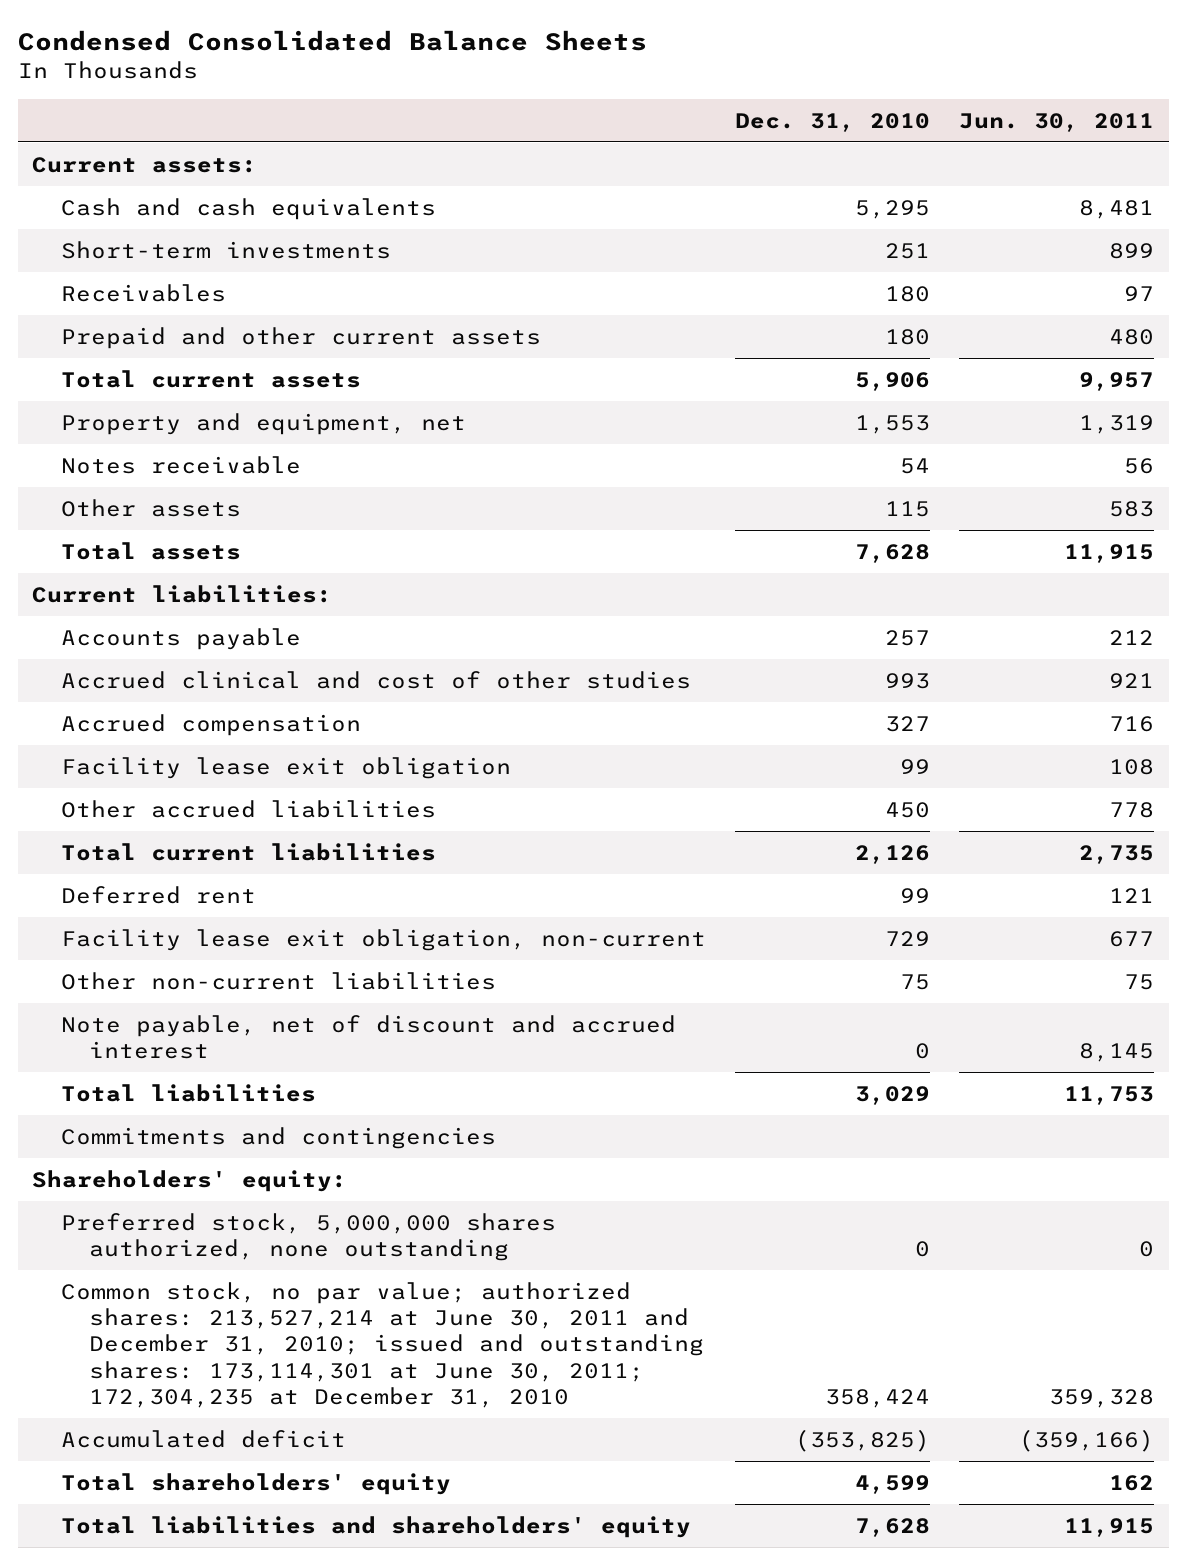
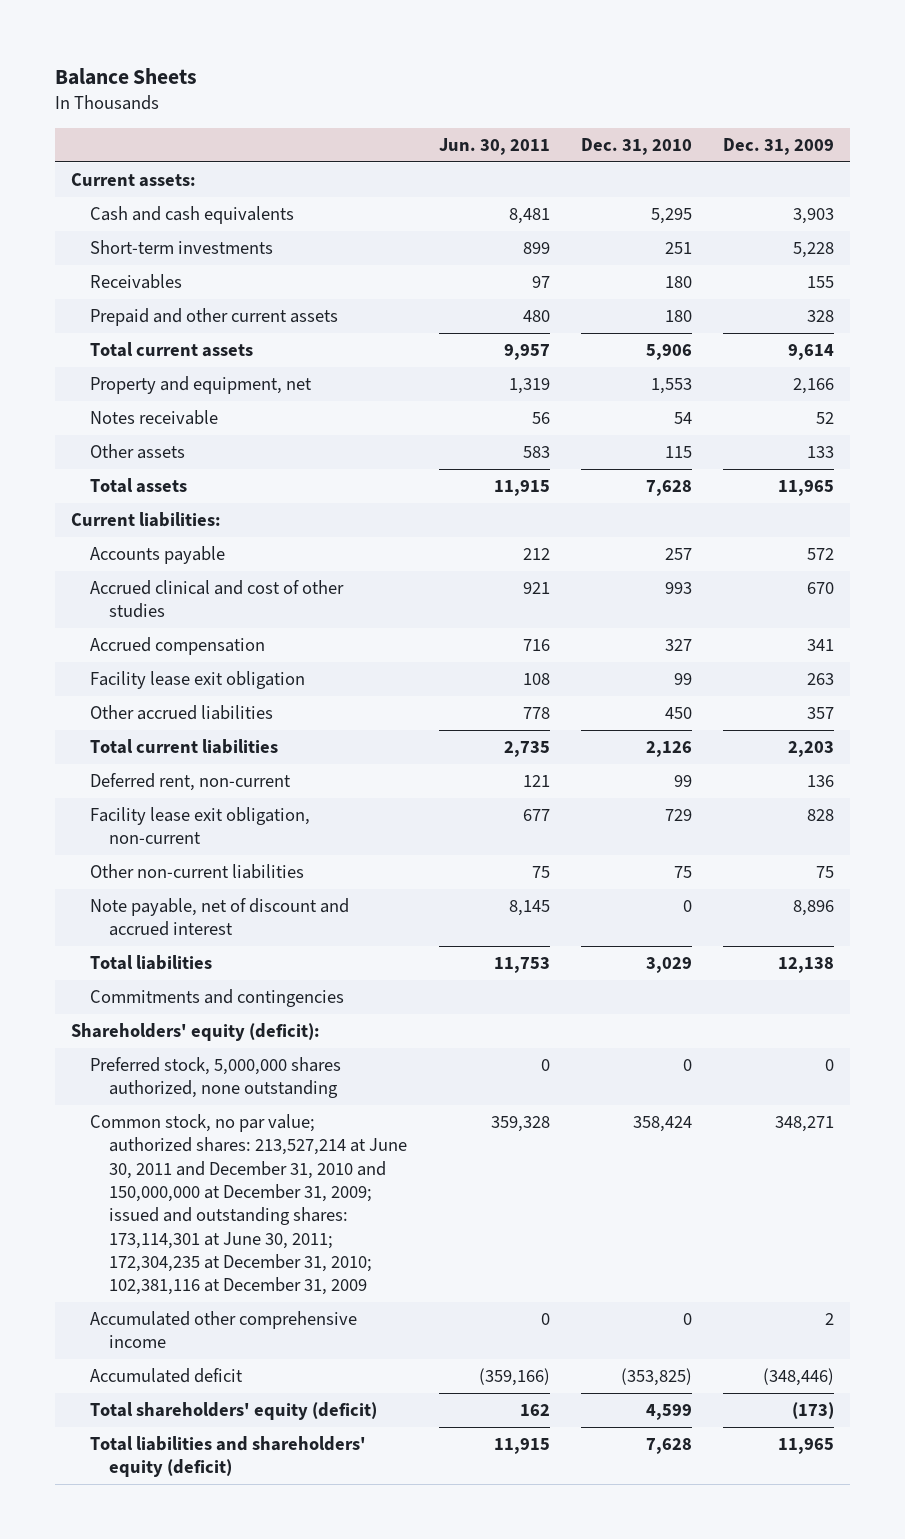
[17,30,647,52] Condensed Consolidated Balance Sheets -> [54,67,197,85] Balance Sheets
none -> [723,138,835,156] Dec. 31, 2009
[60,885,256,904] Deferred rent -> [89,773,291,792] Deferred rent, non-current
[32,1169,348,1192] Shareholders' equity: -> [70,1023,320,1042] Shareholders' equity (deficit):
[60,1281,705,1409] Common stock, no par value; authorized shares: 213,527,214 at June 30, 2011 and December 31, 2010; issued and outstanding shares: 173,114,301 at June 30, 2011; 172,304,235 at December 31, 2010 -> [89,1114,408,1296] Common stock, no par value; authorized shares: 213,527,214 at June 30, 2011 and December 31, 2010 and 150,000,000 at December 31, 2009; issued and outstanding shares: 173,114,301 at June 30, 2011; 172,304,235 at December 31, 2010; 102,381,116 at December 31, 2009
none -> [89,1311,357,1349] Accumulated other comprehensive income
[60,1472,451,1495] Total shareholders' equity -> [89,1402,377,1421] Total shareholders' equity (deficit)
[60,1515,691,1538] Total liabilities and shareholders' equity -> [89,1436,366,1478] Total liabilities and shareholders' equity (deficit)

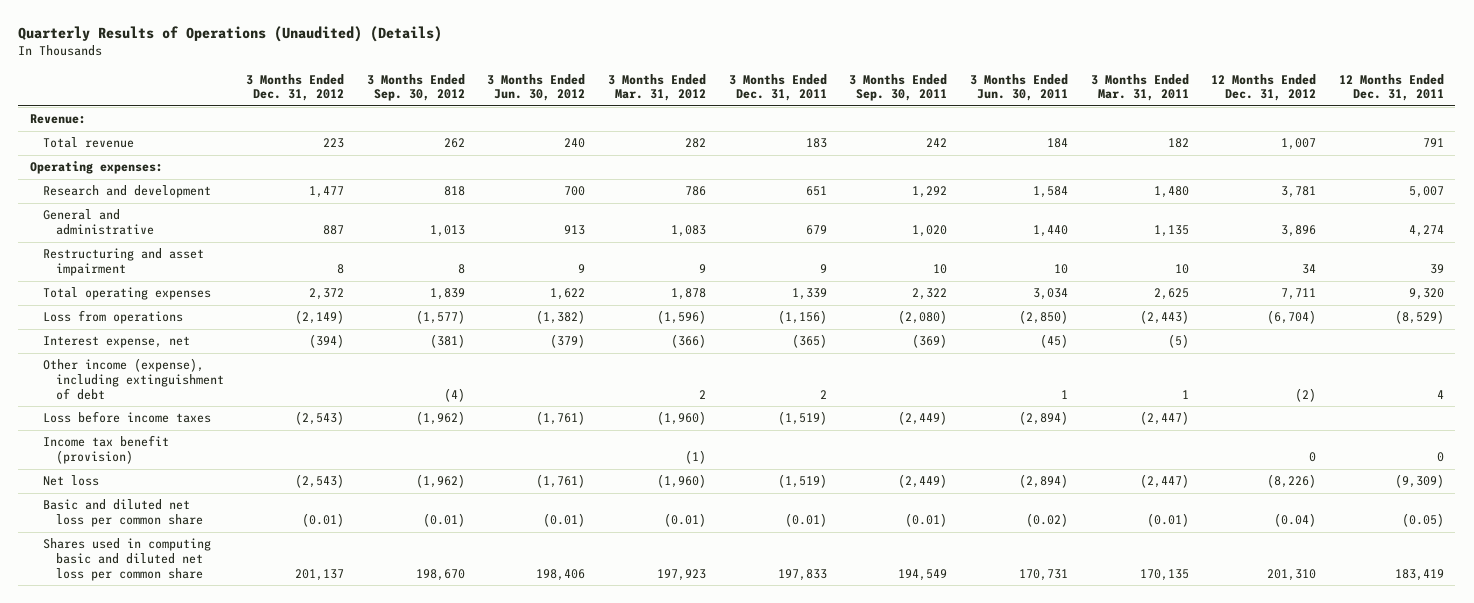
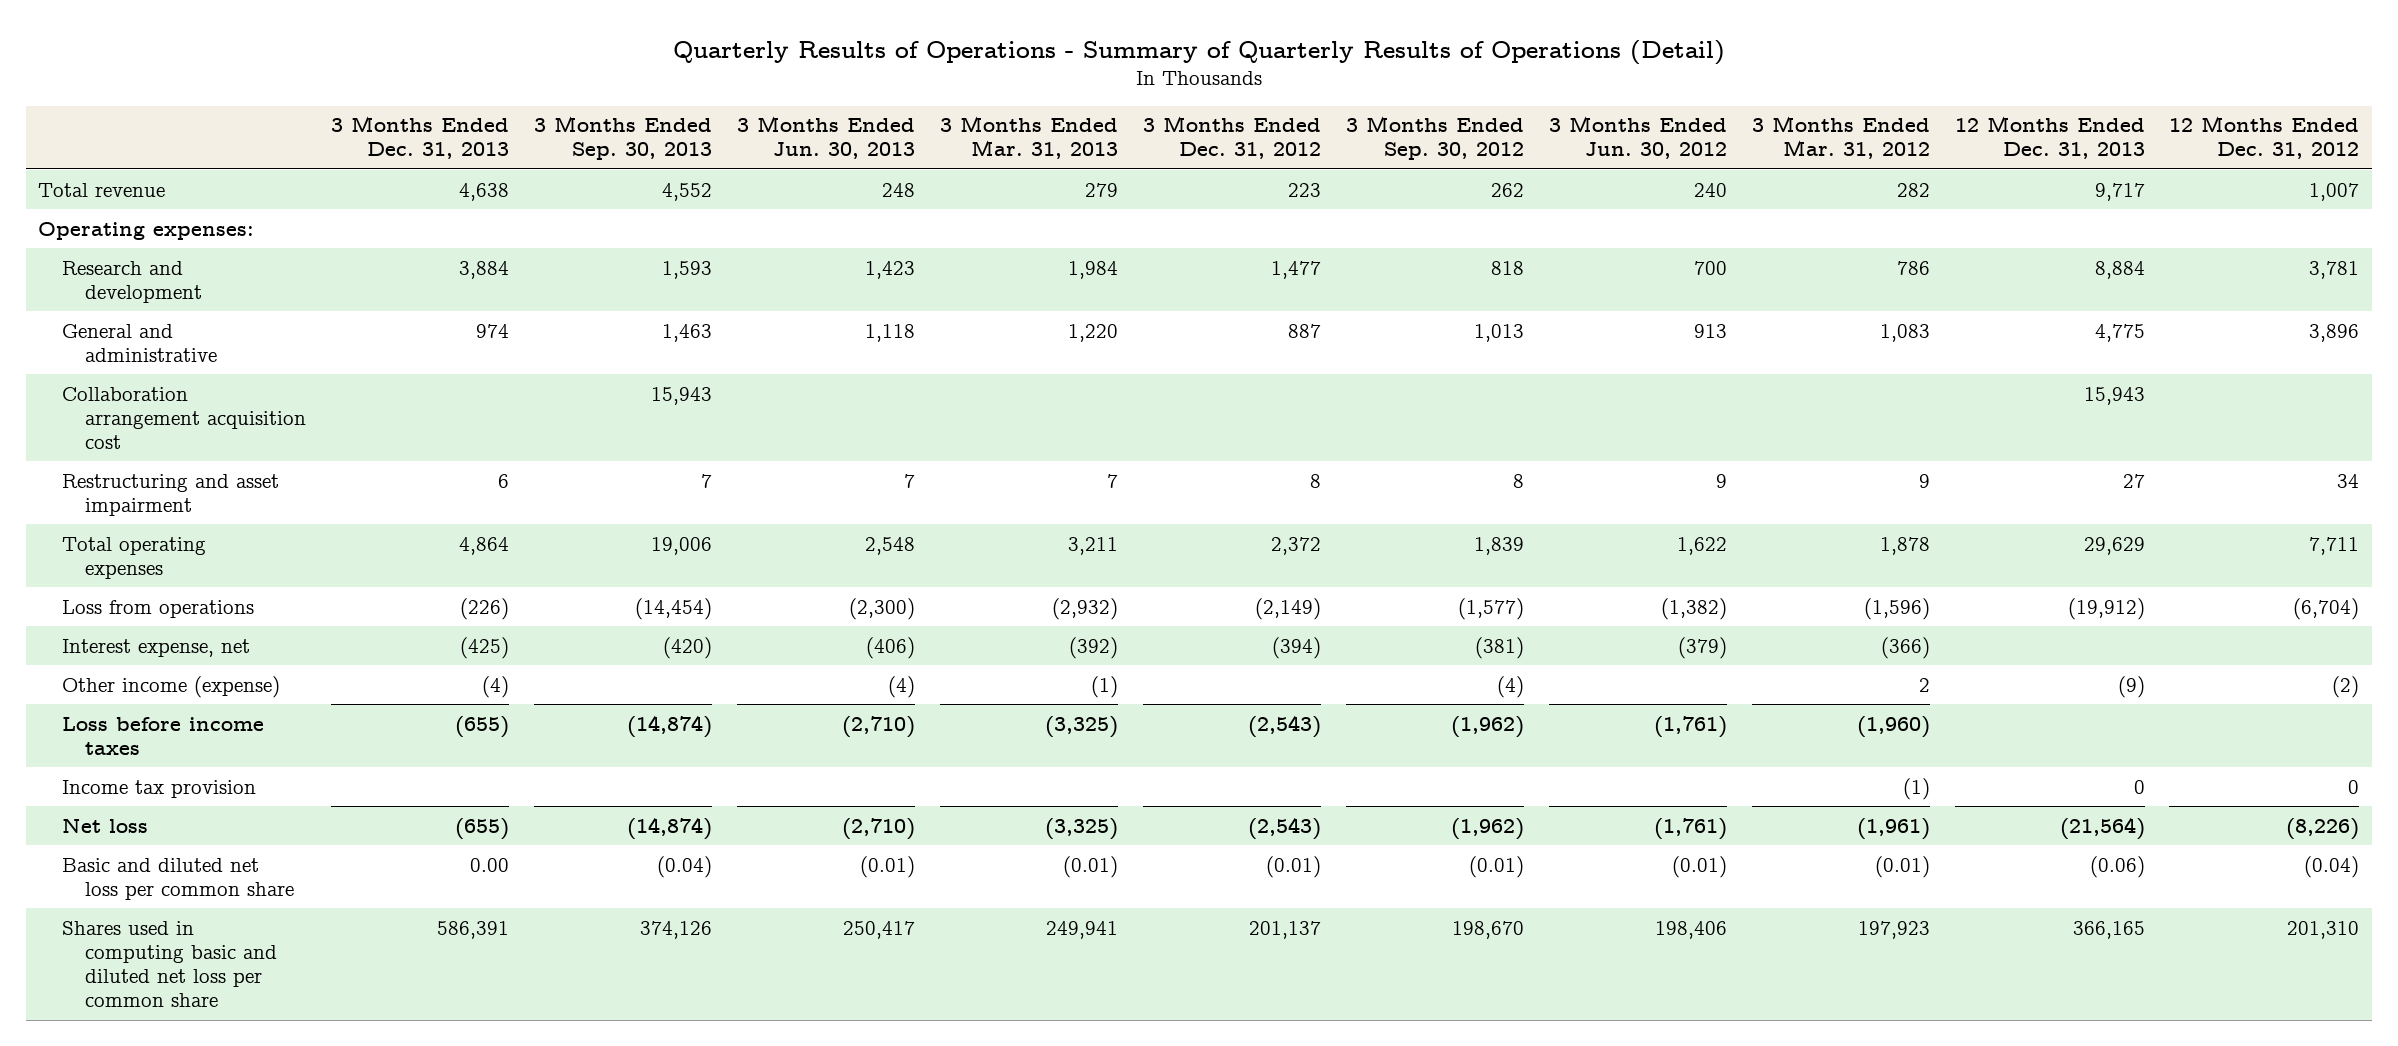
[18,25,443,42] Quarterly Results of Operations (Unaudited) (Details) -> [672,39,1725,65] Quarterly Results of Operations - Summary of Quarterly Results of Operations (Detail)
[728,73,827,102] 3 Months Ended Dec. 31, 2011 -> none
[849,73,948,102] 3 Months Ended Sep. 30, 2011 -> none
[969,73,1068,102] 3 Months Ended Jun. 30, 2011 -> none
[1090,73,1189,102] 3 Months Ended Mar. 31, 2011 -> none
[1338,73,1444,102] 12 Months Ended Dec. 31, 2011 -> none
none -> [331,116,510,160] 3 Months Ended Dec. 31, 2013
none -> [534,116,713,161] 3 Months Ended Sep. 30, 2013
none -> [736,116,915,160] 3 Months Ended Jun. 30, 2013
none -> [939,116,1118,160] 3 Months Ended Mar. 31, 2013
none -> [1954,116,2145,160] 12 Months Ended Dec. 31, 2013
[29,114,86,125] Revenue: -> none
none -> [61,386,307,449] Collaboration arrangement acquisition cost
[42,358,224,400] Other income (expense), including extinguishment of debt -> [61,675,280,698] Other income (expense)
[42,435,169,465] Income tax benefit (provision) -> [61,779,256,798] Income tax provision
[657,474,707,489] (1,960) -> [1856,817,1930,840] (1,961)

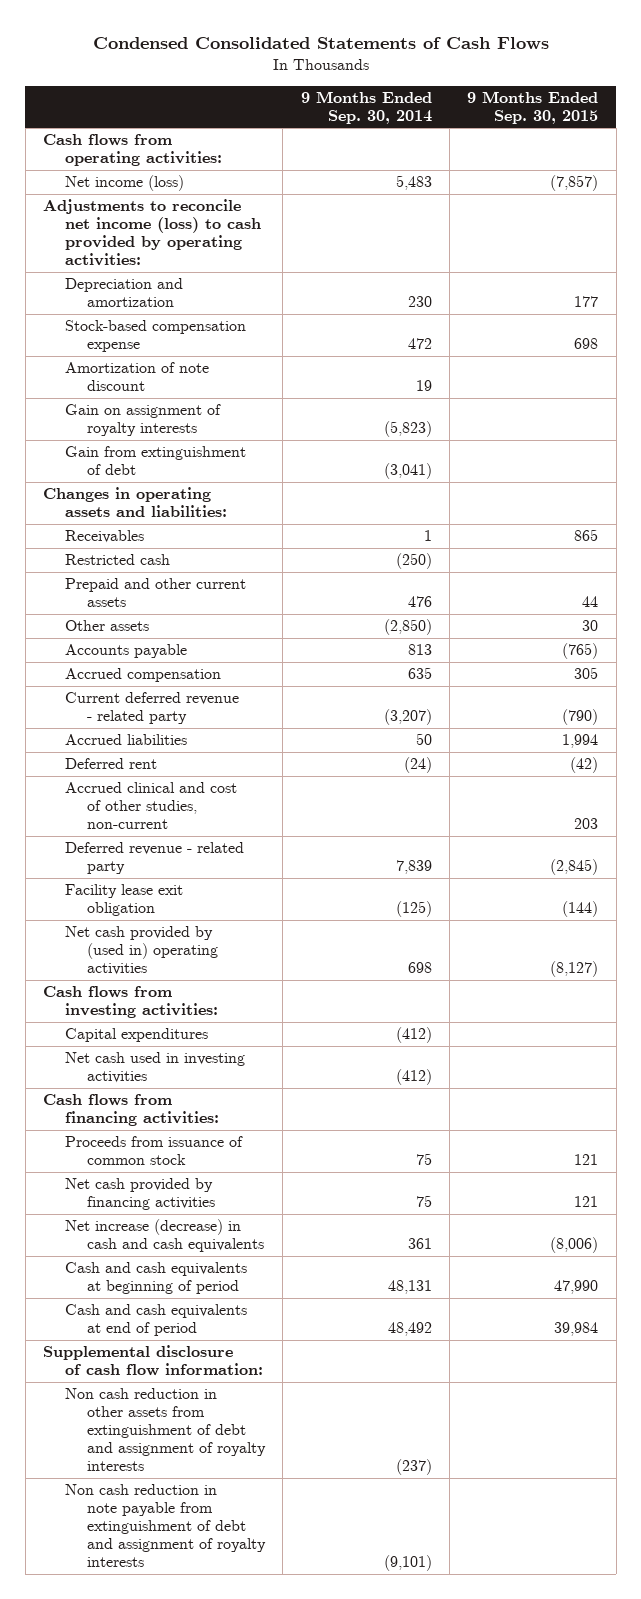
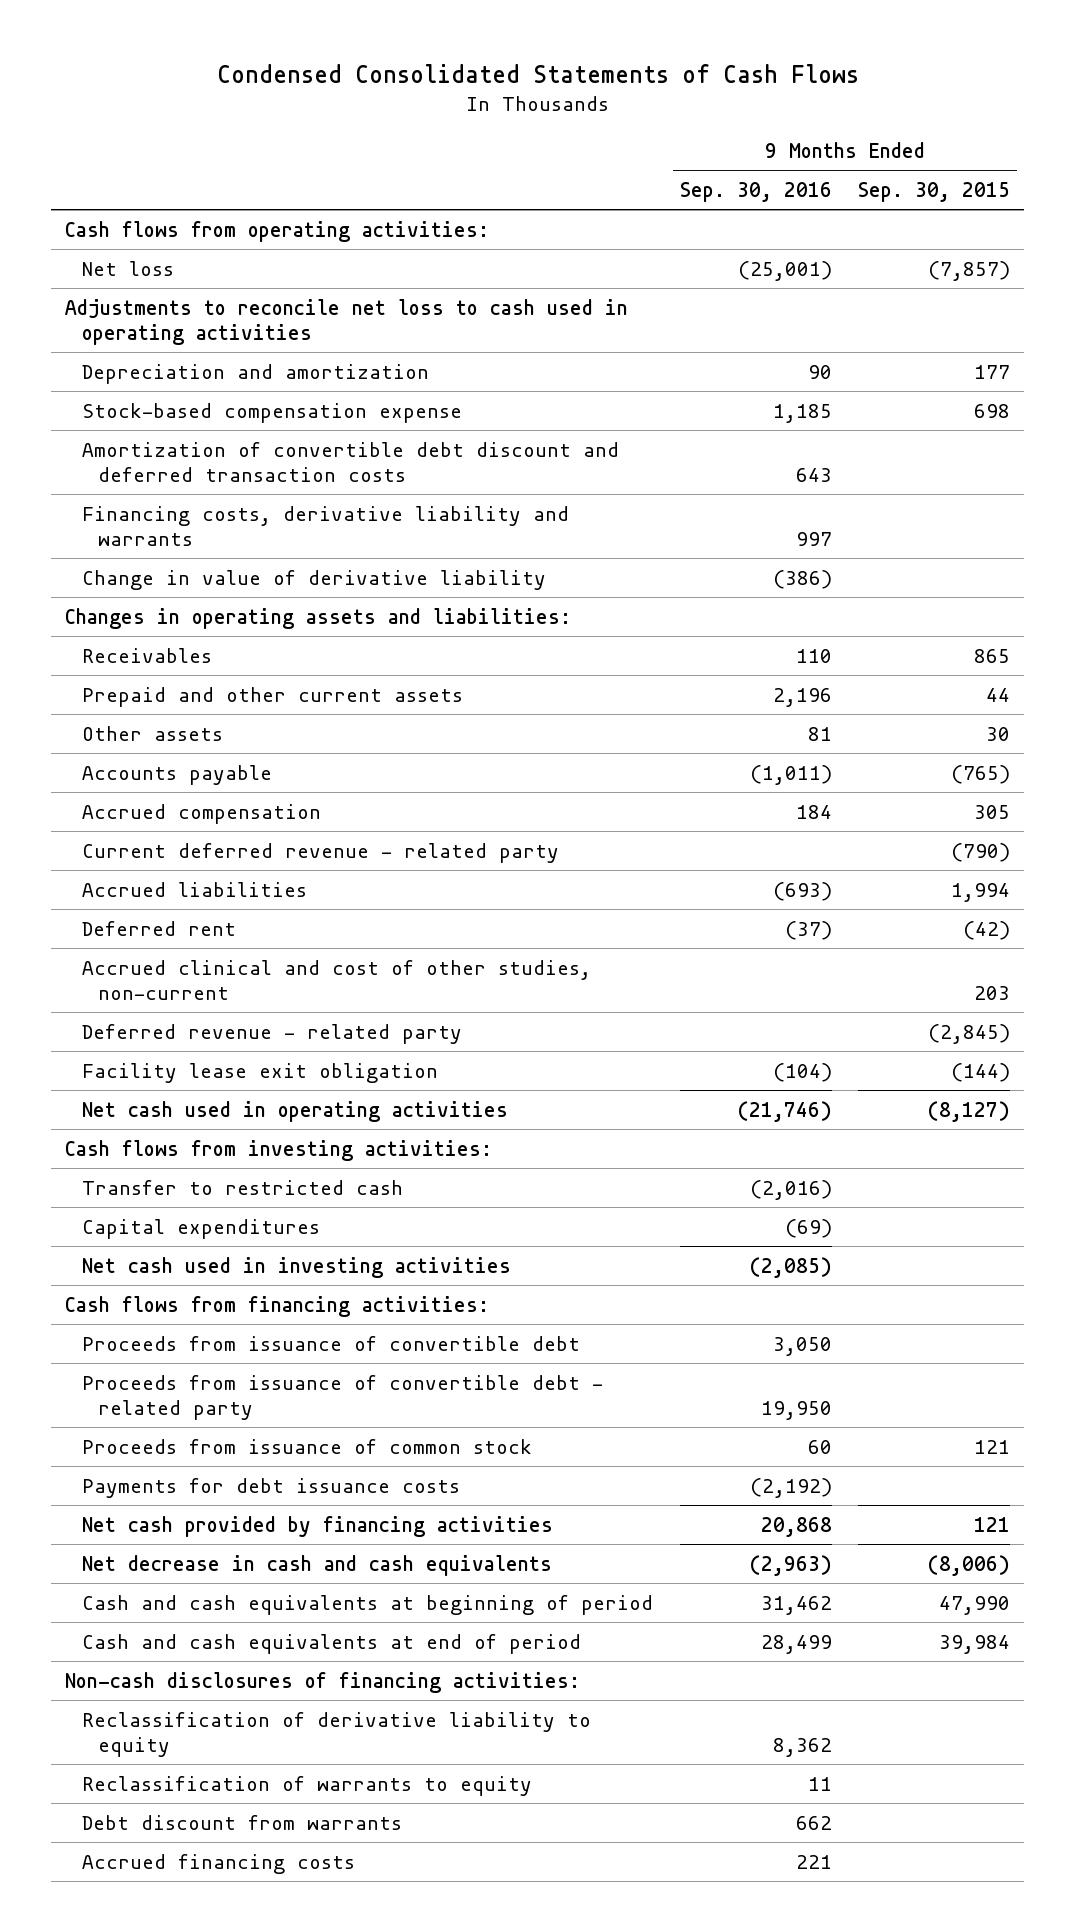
[300,90,432,124] 9 Months Ended Sep. 30, 2014 -> none
none -> [679,182,832,203] Sep. 30, 2016
[64,175,184,192] Net income (loss) -> [81,260,174,276] Net loss
[42,199,261,267] Adjustments to reconcile net income (loss) to cash provided by operating activities: -> [64,298,628,345] Adjustments to reconcile net loss to cash used in operating activities
[64,362,209,392] Amortization of note discount -> none
[64,404,221,437] Gain on assignment of royalty interests -> none
[64,446,246,476] Gain from extinguishment of debt -> none
none -> [81,441,619,482] Amortization of convertible debt discount and deferred transaction costs
none -> [81,505,569,546] Financing costs, derivative liability and warrants
none -> [81,569,546,590] Change in value of derivative liability
[64,554,170,566] Restricted cash -> none
[64,926,218,976] Net cash provided by (used in) operating activities -> [81,1100,508,1122] Net cash used in operating activities
none -> [81,1179,403,1195] Transfer to restricted cash
none -> [81,1335,580,1351] Proceeds from issuance of convertible debt
none -> [81,1374,603,1420] Proceeds from issuance of convertible debt - related party
none -> [81,1477,460,1498] Payments for debt issuance costs
[64,1219,264,1253] Net increase (decrease) in cash and cash equivalents -> [81,1554,552,1576] Net decrease in cash and cash equivalents
[42,1345,263,1377] Supplemental disclosure of cash flow information: -> none
[64,1388,266,1472] Non cash reduction in other assets from extinguishment of debt and assignment of royalty interests -> none
[64,1484,266,1568] Non cash reduction in note payable from extinguishment of debt and assignment of royalty interests -> none
none -> [64,1671,580,1693] Non-cash disclosures of financing activities:
none -> [81,1711,591,1757] Reclassification of derivative liability to equity
none -> [81,1775,532,1796] Reclassification of warrants to equity
none -> [81,1814,402,1830] Debt discount from warrants
none -> [81,1853,355,1874] Accrued financing costs

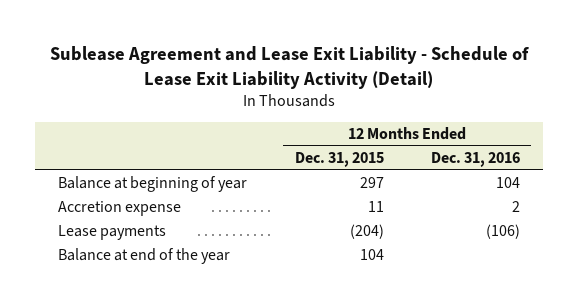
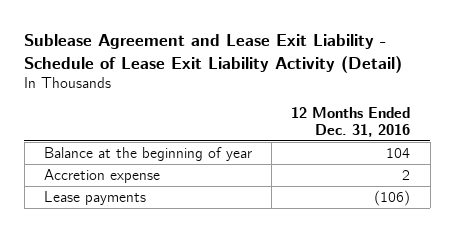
[294,152,384,168] Dec. 31, 2015 -> none
[58,176,248,193] Balance at beginning of year -> [43,146,252,161] Balance at the beginning of year
[58,248,231,265] Balance at end of the year -> none

